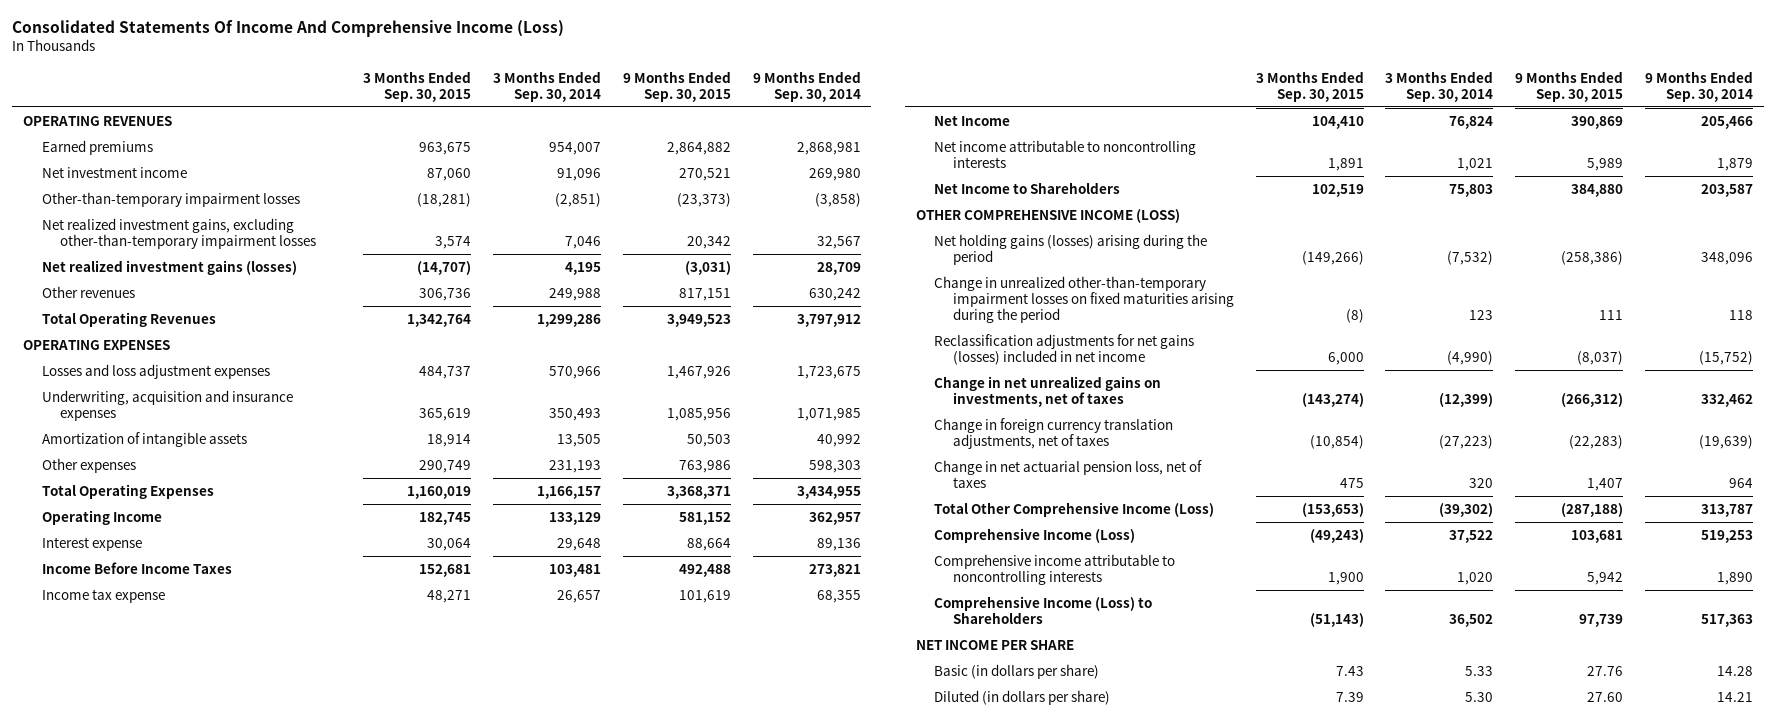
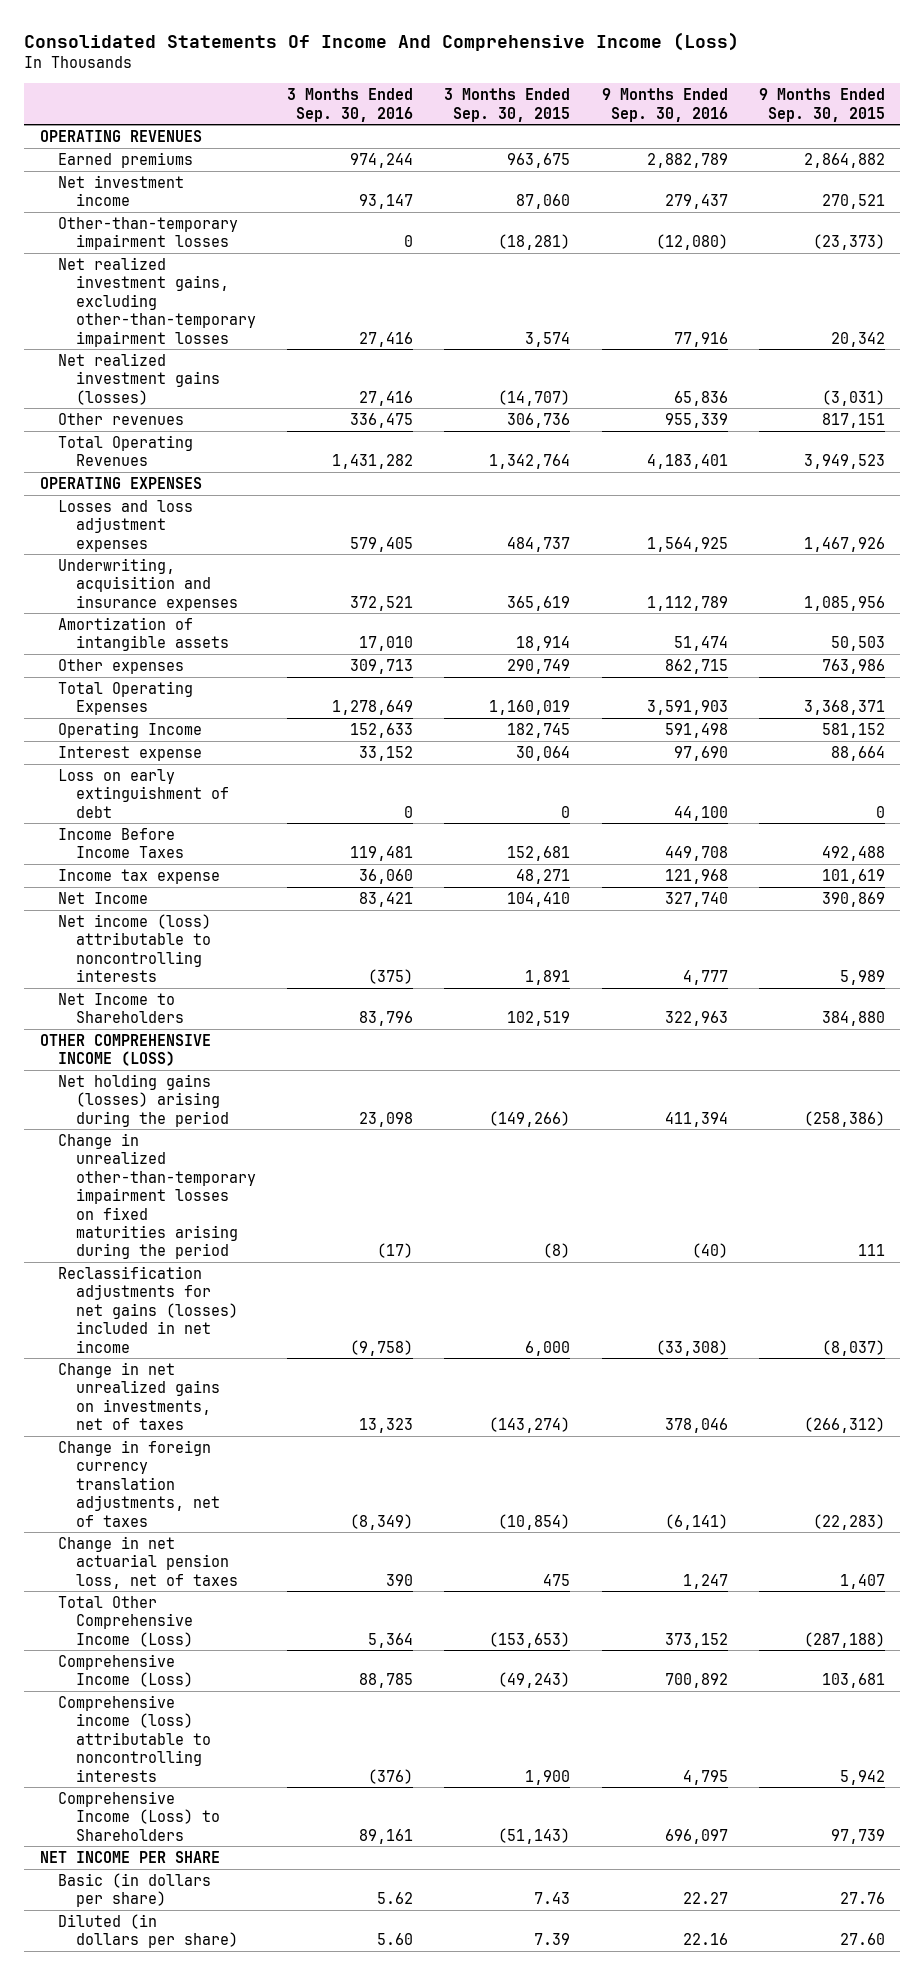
[492,70,601,102] 3 Months Ended Sep. 30, 2014 -> none
[752,70,861,102] 9 Months Ended Sep. 30, 2014 -> none
none -> [287,88,414,122] 3 Months Ended Sep. 30, 2016
none -> [601,88,728,122] 9 Months Ended Sep. 30, 2016
none -> [57,768,230,818] Loss on early extinguishment of debt
[934,140,1197,168] Net income attributable to noncontrolling interests -> [57,913,212,983] Net income (loss) attributable to noncontrolling interests
[934,554,1176,585] Comprehensive income attributable to noncontrolling interests -> [57,1694,212,1782] Comprehensive income (loss) attributable to noncontrolling interests

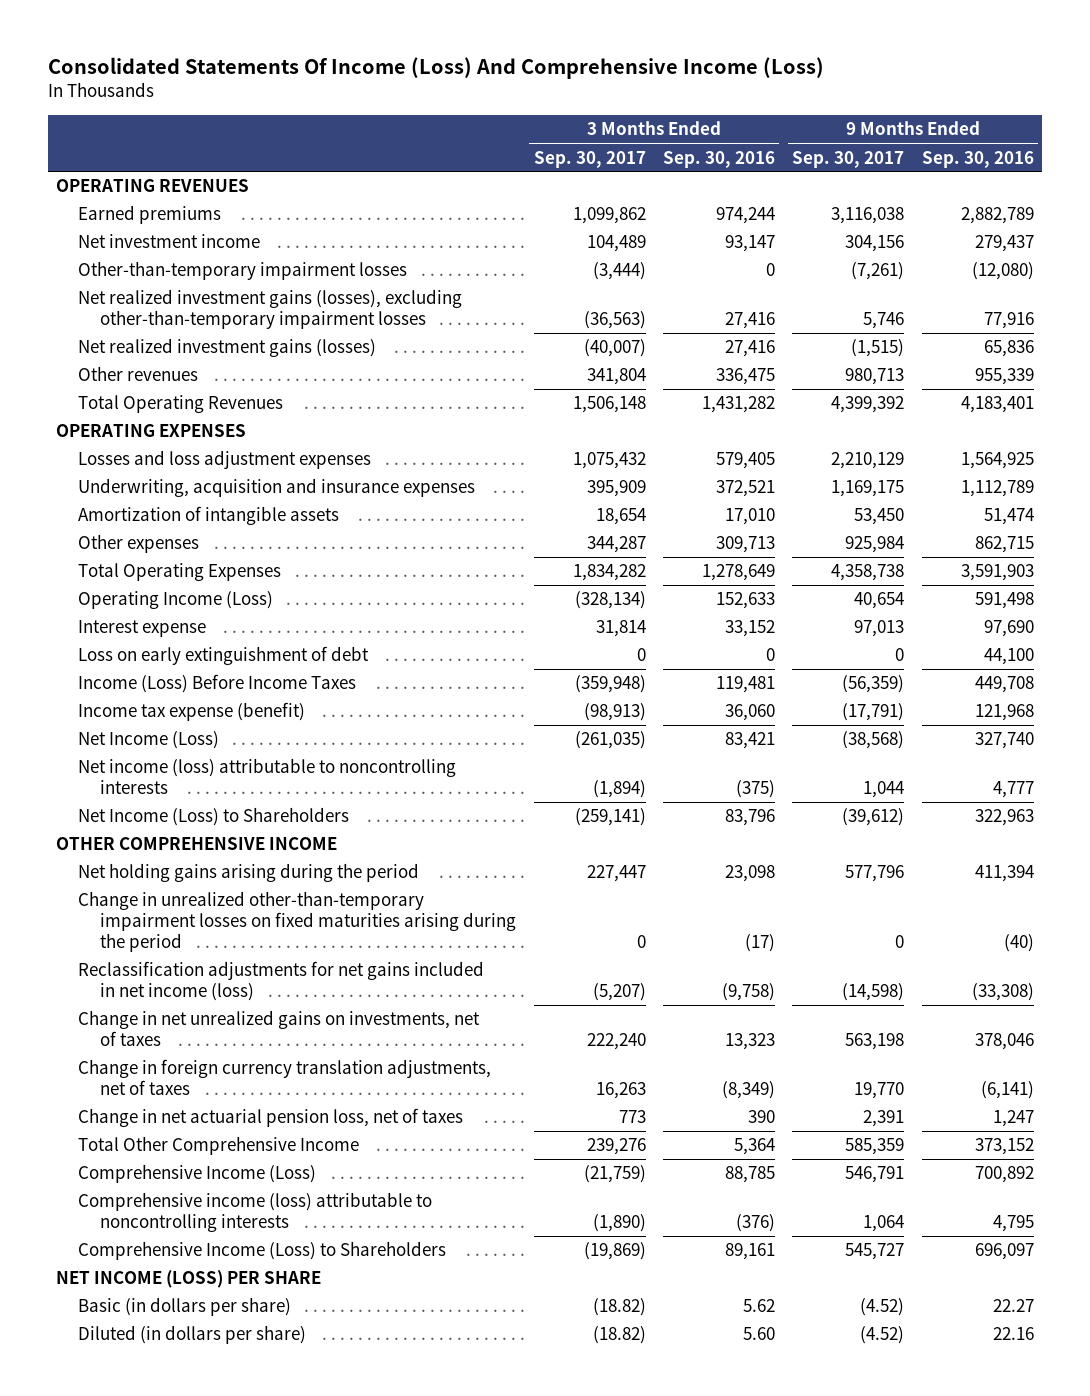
[23,31,739,51] Consolidated Statements Of Income And Comprehensive Income (Loss) -> [47,57,824,80] Consolidated Statements Of Income (Loss) And Comprehensive Income (Loss)
[444,88,571,122] 3 Months Ended Sep. 30, 2015 -> none
[758,88,885,122] 9 Months Ended Sep. 30, 2015 -> none
none -> [533,150,646,168] Sep. 30, 2017
none -> [792,150,905,168] Sep. 30, 2017
[57,256,257,347] Net realized investment gains, excluding other-than-temporary impairment losses -> [78,289,463,330] Net realized investment gains (losses), excluding other-than-temporary impairment losses
[57,721,202,738] Operating Income -> [78,591,274,610] Operating Income (Loss)
[57,827,185,859] Income Before Income Taxes -> [78,674,357,694] Income (Loss) Before Income Taxes
[57,868,220,884] Income tax expense -> [78,702,306,722] Income tax expense (benefit)
[57,891,148,904] Net Income -> [78,731,220,750] Net Income (Loss)
[57,992,185,1024] Net Income to Shareholders -> [78,807,350,827] Net Income (Loss) to Shareholders
[39,1033,211,1067] OTHER COMPREHENSIVE INCOME (LOSS) -> [56,837,338,851] OTHER COMPREHENSIVE INCOME
[57,1073,230,1127] Net holding gains (losses) arising during the period -> [78,863,420,883] Net holding gains arising during the period
[57,1265,239,1353] Reclassification adjustments for net gains (losses) included in net income -> [78,961,485,1002] Reclassification adjustments for net gains included in net income (loss)
[57,1595,194,1647] Total Other Comprehensive Income (Loss) -> [78,1136,360,1156] Total Other Comprehensive Income
[39,1850,220,1863] NET INCOME PER SHARE -> [56,1270,322,1289] NET INCOME (LOSS) PER SHARE

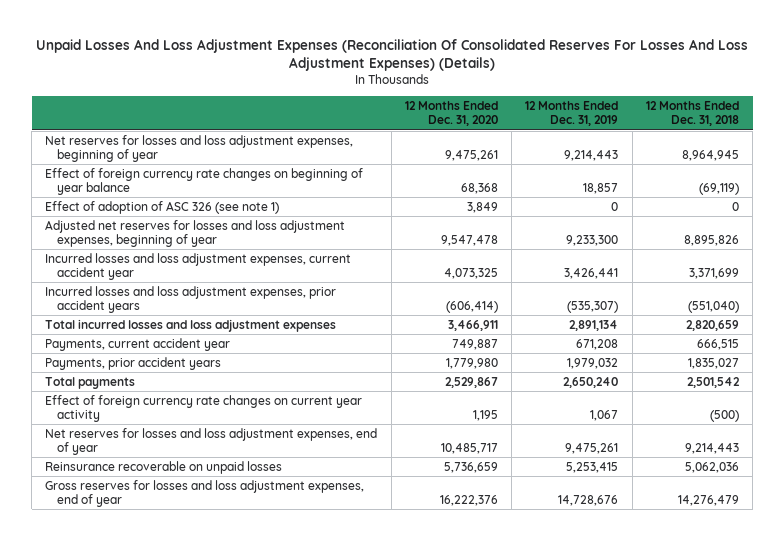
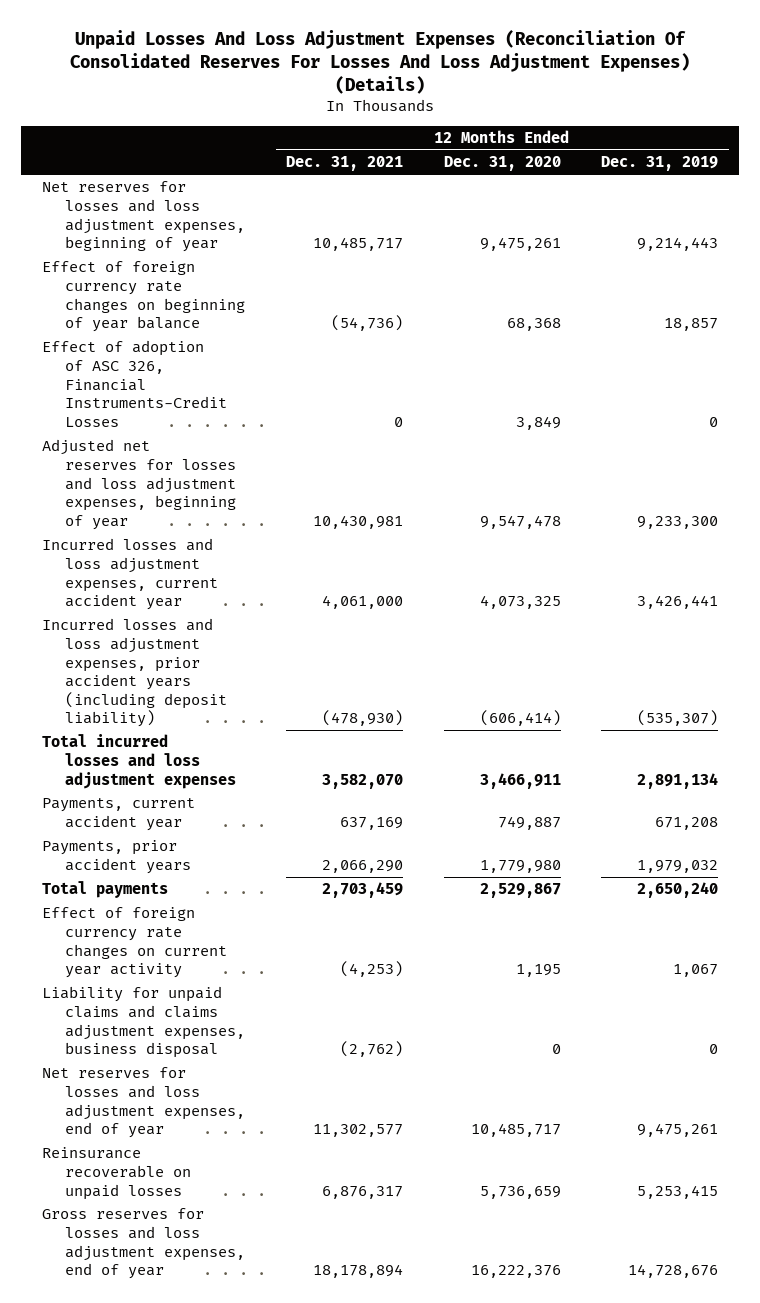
[645,100,739,127] 12 Months Ended Dec. 31, 2018 -> none
none -> [285,156,403,172] Dec. 31, 2021
[45,200,280,214] Effect of adoption of ASC 326 (see note 1) -> [41,340,228,427] Effect of adoption of ASC 326, Financial Instruments-Credit Losses
[45,285,337,313] Incurred losses and loss adjustment expenses, prior accident years -> [41,618,228,728] Incurred losses and loss adjustment expenses, prior accident years (including deposit liability)
none -> [41,986,246,1059] Liability for unpaid claims and claims adjustment expenses, business disposal

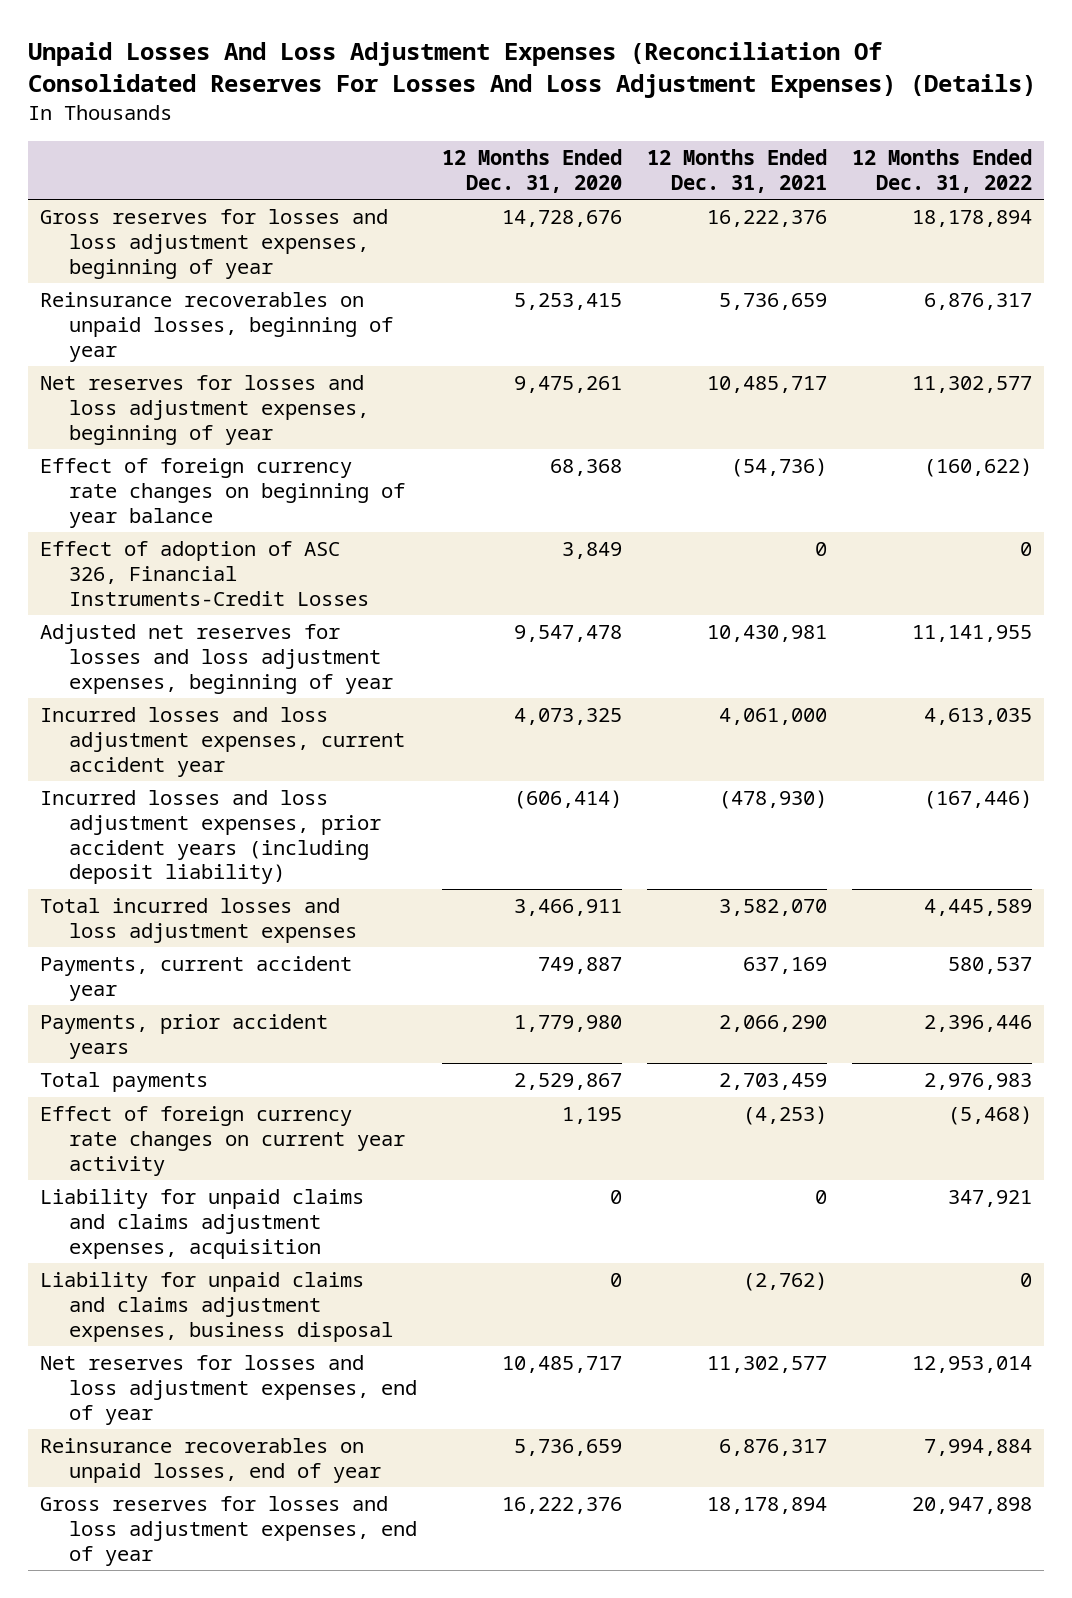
[601,156,719,172] Dec. 31, 2019 -> none
none -> [851,149,1032,194] 12 Months Ended Dec. 31, 2022
none -> [40,209,389,279] Gross reserves for losses and loss adjustment expenses, beginning of year
none -> [40,292,393,362] Reinsurance recoverables on unpaid losses, beginning of year
none -> [40,1189,365,1259] Liability for unpaid claims and claims adjustment expenses, acquisition
[41,1147,192,1200] Reinsurance recoverable on unpaid losses -> [40,1438,381,1483] Reinsurance recoverables on unpaid losses, end of year

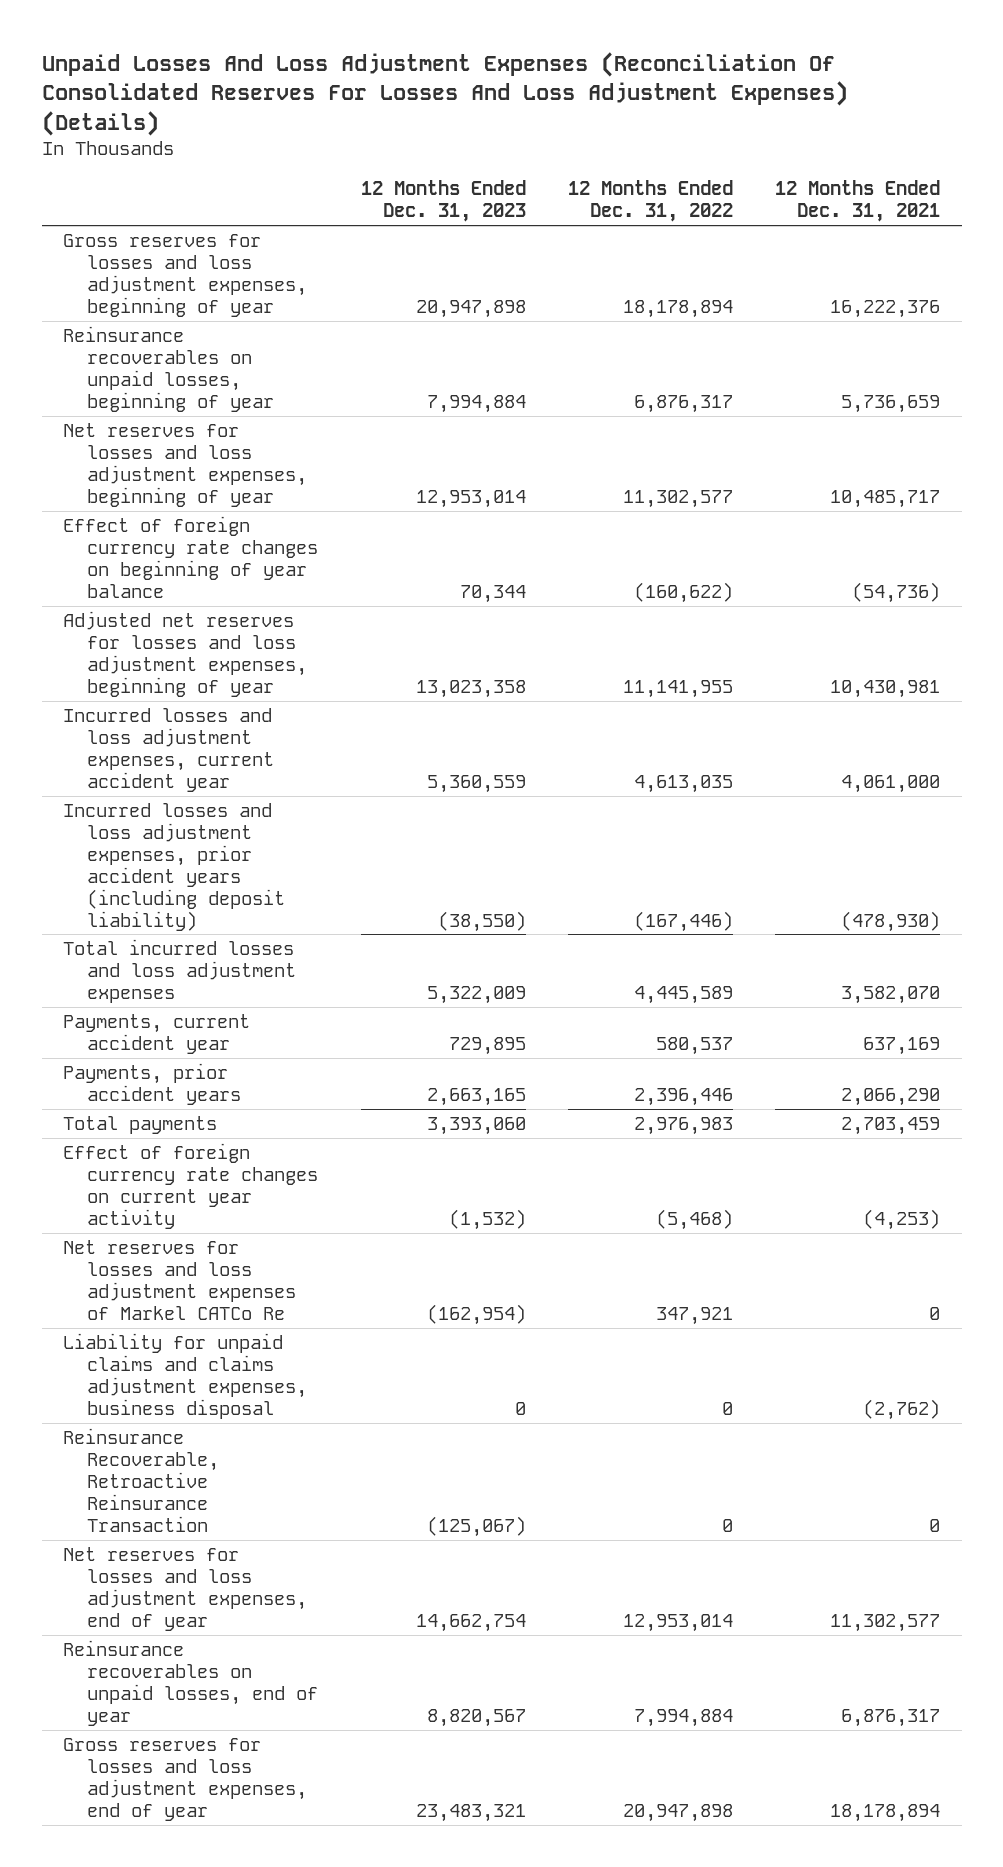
[441,149,622,194] 12 Months Ended Dec. 31, 2020 -> none
none -> [360,180,526,223] 12 Months Ended Dec. 31, 2023
[40,541,369,606] Effect of adoption of ASC 326, Financial Instruments-Credit Losses -> none
[40,1189,365,1259] Liability for unpaid claims and claims adjustment expenses, acquisition -> [62,1239,297,1320] Net reserves for losses and loss adjustment expenses of Markel CATCo Re
none -> [62,1427,220,1532] Reinsurance Recoverable, Retroactive Reinsurance Transaction

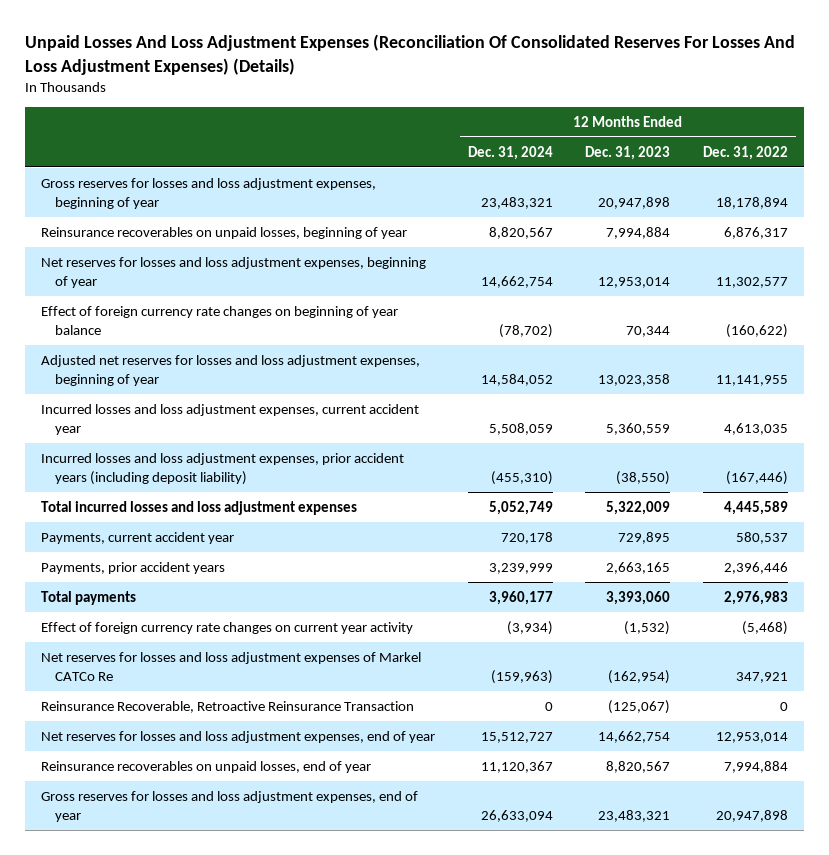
[775,180,941,223] 12 Months Ended Dec. 31, 2021 -> none
none -> [467,145,553,160] Dec. 31, 2024
[62,1332,308,1419] Liability for unpaid claims and claims adjustment expenses, business disposal -> none

